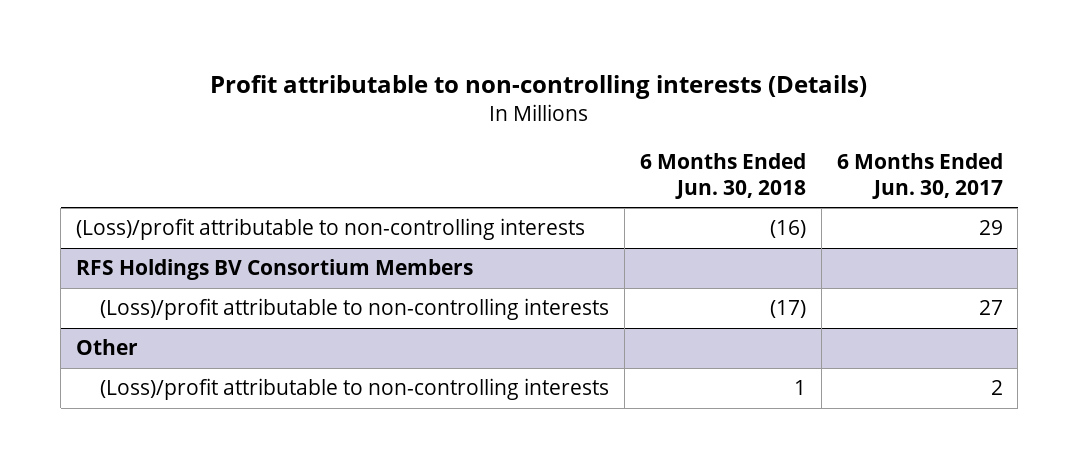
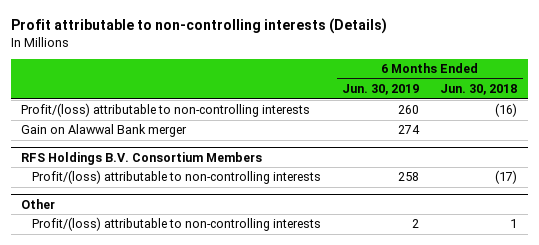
[836,153,1003,199] 6 Months Ended Jun. 30, 2017 -> none
none -> [342,84,420,96] Jun. 30, 2019
[75,218,585,241] (Loss)/profit attributable to non-controlling interests -> [21,103,311,118] Profit/(loss) attributable to non-controlling interests
none -> [21,124,188,138] Gain on Alawwal Bank merger
[75,259,473,281] RFS Holdings BV Consortium Members -> [21,151,263,165] RFS Holdings B.V. Consortium Members
[100,298,610,321] (Loss)/profit attributable to non-controlling interests -> [32,170,322,185] Profit/(loss) attributable to non-controlling interests
[100,378,610,401] (Loss)/profit attributable to non-controlling interests -> [32,217,322,232] Profit/(loss) attributable to non-controlling interests

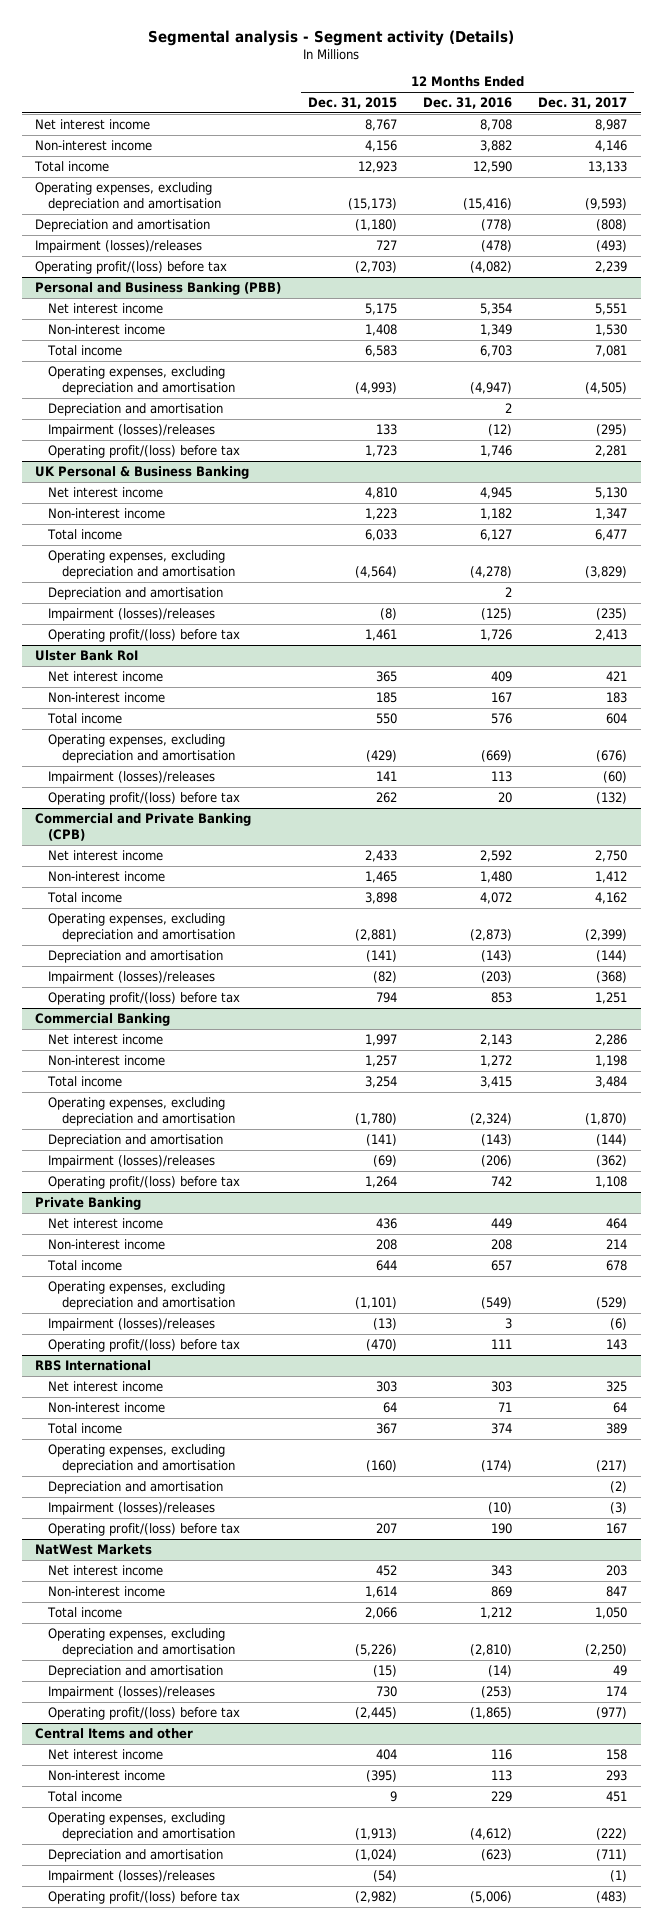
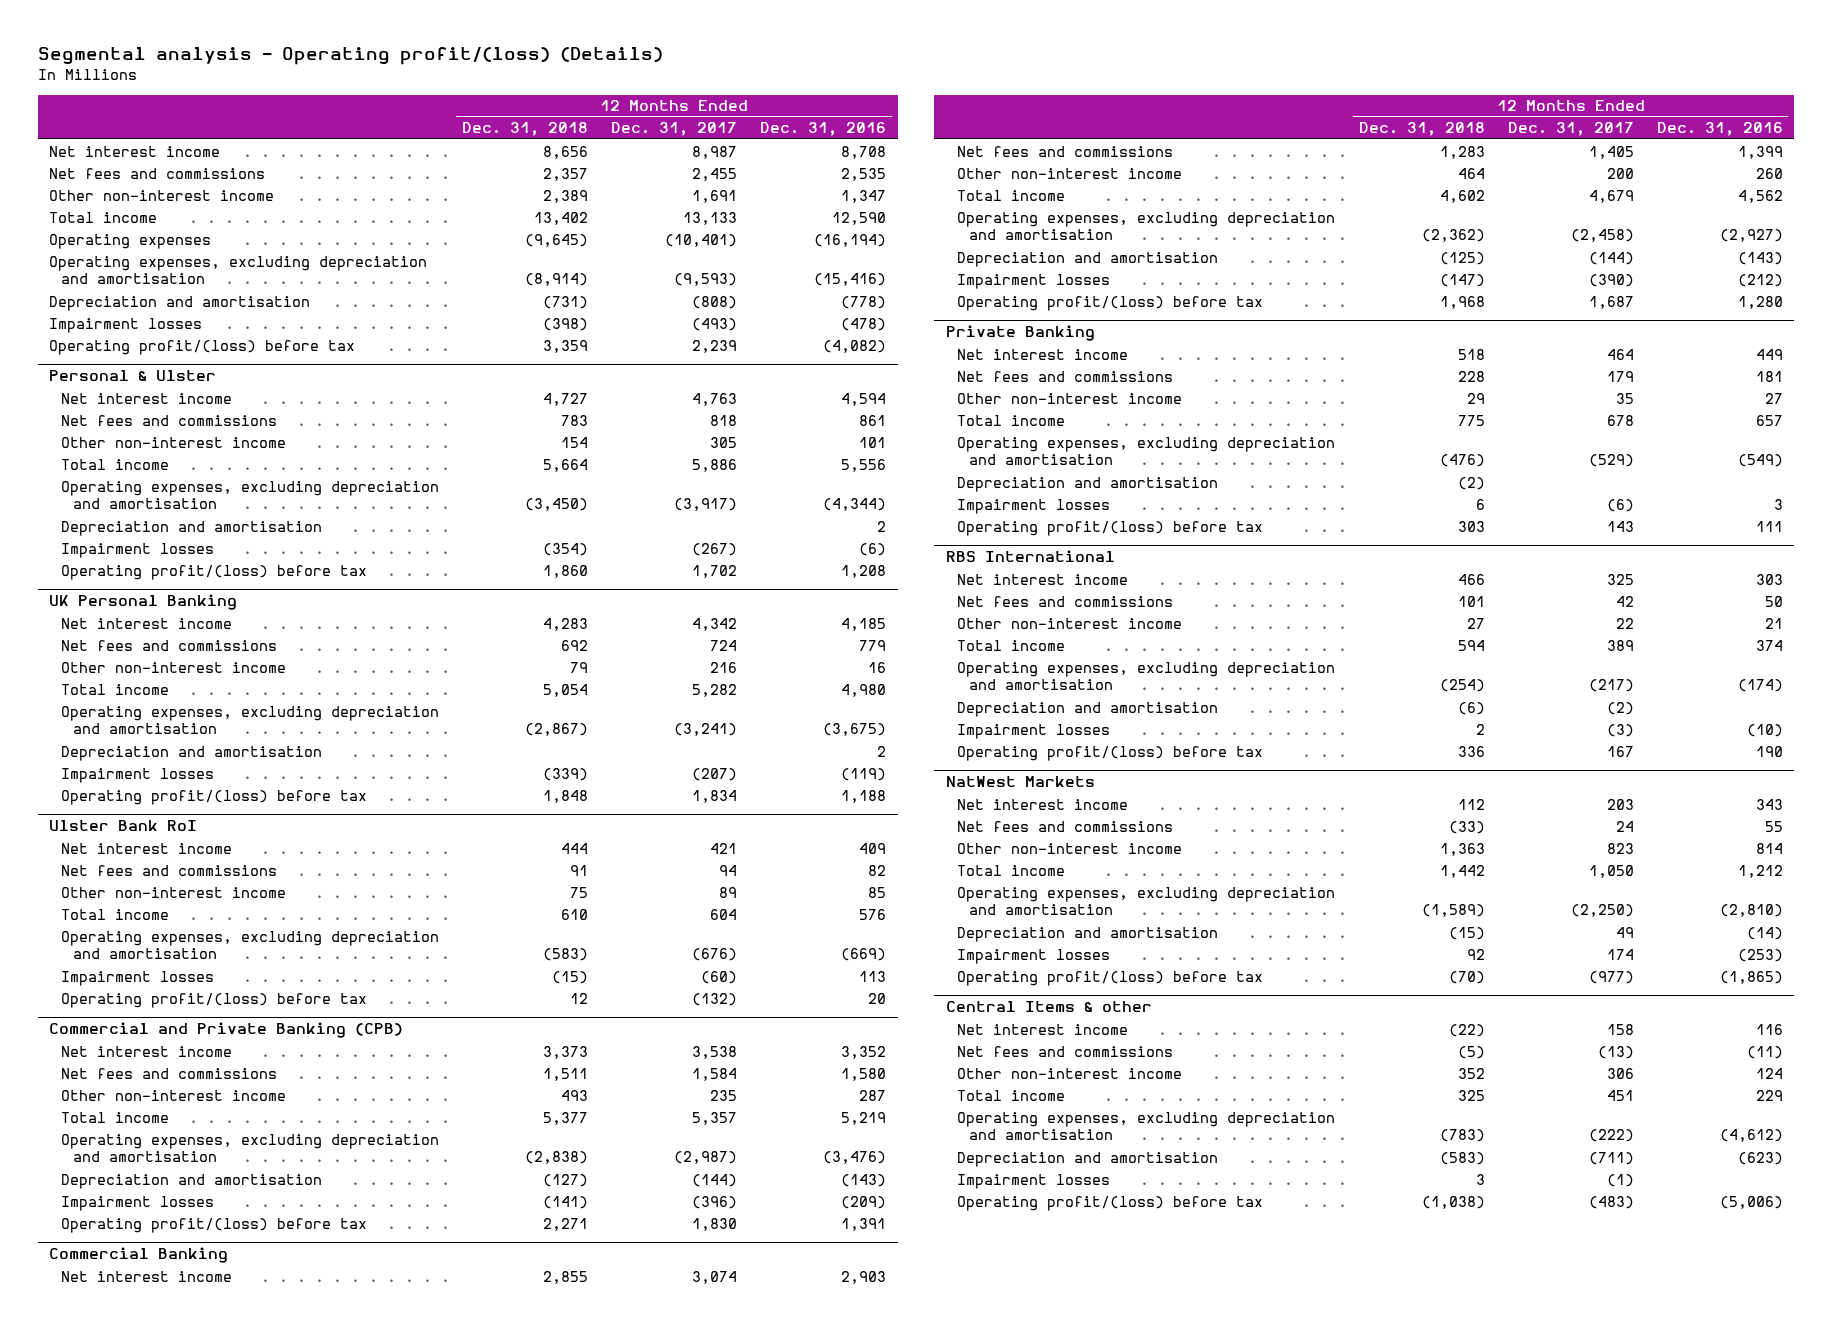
[148,29,515,46] Segmental analysis - Segment activity (Details) -> [37,47,663,66] Segmental analysis - Operating profit/(loss) (Details)
[307,97,397,110] Dec. 31, 2015 -> none
none -> [462,122,589,137] Dec. 31, 2018
none -> [49,167,266,179] Net fees and commissions
[35,140,153,152] Non-interest income -> [49,189,275,201] Other non-interest income
[480,140,513,153] 3,882 -> [841,189,887,203] 1,347
[595,140,628,153] 4,146 -> [692,189,738,203] 1,691
none -> [49,233,212,249] Operating expenses
[35,240,203,254] Impairment (losses)/releases -> [49,317,203,333] Impairment losses
[35,282,282,296] Personal and Business Banking (PBB) -> none
none -> [49,370,217,382] Personal & Ulster
[480,303,513,316] 5,354 -> [841,392,887,406] 4,594
[595,303,628,316] 5,551 -> [692,392,738,406] 4,763
none -> [60,414,277,426] Net fees and commissions
[48,324,166,336] Non-interest income -> [60,436,286,448] Other non-interest income
[480,324,513,337] 1,349 -> [859,436,887,448] 101
[595,324,628,337] 1,530 -> [710,436,738,448] 305
[480,345,513,358] 6,703 -> [841,458,887,472] 5,556
[595,345,628,358] 7,081 -> [692,458,738,472] 5,886
[470,382,513,395] (4,947) -> [823,498,887,512] (4,344)
[585,382,628,395] (4,505) -> [674,498,738,512] (3,917)
[48,424,216,438] Impairment (losses)/releases -> [60,542,214,558] Impairment losses
[488,424,513,437] (12) -> [859,542,887,556] (6)
[596,424,628,437] (295) -> [692,542,738,556] (267)
[480,445,513,458] 1,746 -> [841,564,887,578] 1,208
[595,445,628,458] 2,281 -> [692,564,738,578] 1,702
[35,466,250,480] UK Personal & Business Banking -> [49,594,238,611] UK Personal Banking
[480,487,513,500] 4,945 -> [841,617,887,631] 4,185
[595,487,628,500] 5,130 -> [692,617,738,631] 4,342
none -> [60,639,277,651] Net fees and commissions
[48,508,166,520] Non-interest income -> [60,661,286,673] Other non-interest income
[480,508,513,521] 1,182 -> [868,661,887,673] 16
[595,508,628,521] 1,347 -> [710,661,738,673] 216
[480,529,513,542] 6,127 -> [841,683,887,697] 4,980
[595,529,628,542] 6,477 -> [692,683,738,697] 5,282
[470,566,513,579] (4,278) -> [823,723,887,737] (3,675)
[585,566,628,579] (3,829) -> [674,723,738,737] (3,241)
[48,608,216,622] Impairment (losses)/releases -> [60,767,214,783] Impairment losses
[481,608,513,621] (125) -> [841,767,887,781] (119)
[596,608,628,621] (235) -> [692,767,738,781] (207)
[480,629,513,642] 1,726 -> [841,789,887,803] 1,188
[595,629,628,642] 2,413 -> [692,789,738,803] 1,834
none -> [60,864,277,876] Net fees and commissions
[48,692,166,704] Non-interest income -> [60,886,286,898] Other non-interest income
[491,692,513,704] 167 -> [868,886,887,898] 85
[606,692,628,704] 183 -> [719,886,738,898] 89
[48,771,216,785] Impairment (losses)/releases -> [60,970,214,986] Impairment losses
[480,850,513,863] 2,592 -> [841,1045,887,1059] 3,352
[595,850,628,863] 2,750 -> [692,1045,738,1059] 3,538
none -> [60,1067,277,1079] Net fees and commissions
[48,871,166,883] Non-interest income -> [60,1089,286,1101] Other non-interest income
[480,871,513,884] 1,480 -> [859,1089,887,1101] 287
[595,871,628,884] 1,412 -> [710,1089,738,1101] 235
[480,892,513,905] 4,072 -> [841,1111,887,1125] 5,219
[595,892,628,905] 4,162 -> [692,1111,738,1125] 5,357
[470,929,513,942] (2,873) -> [823,1151,887,1165] (3,476)
[585,929,628,942] (2,399) -> [674,1151,738,1165] (2,987)
[48,971,216,985] Impairment (losses)/releases -> [60,1195,214,1211] Impairment losses
[481,971,513,984] (203) -> [841,1195,887,1209] (209)
[596,971,628,984] (368) -> [692,1195,738,1209] (396)
[491,992,513,1004] 853 -> [841,1217,887,1231] 1,391
[595,992,628,1005] 1,251 -> [692,1217,738,1231] 1,830
[480,1034,513,1047] 2,143 -> [841,1270,887,1284] 2,903
[595,1034,628,1047] 2,286 -> [692,1270,738,1284] 3,074
none -> [957,145,1174,157] Net fees and commissions
[48,1055,166,1067] Non-interest income -> [957,167,1183,179] Other non-interest income
[480,1055,513,1068] 1,272 -> [1755,167,1783,179] 260
[595,1055,628,1068] 1,198 -> [1606,167,1634,179] 200
[480,1076,513,1089] 3,415 -> [1737,189,1783,203] 4,562
[595,1076,628,1089] 3,484 -> [1588,189,1634,203] 4,679
[470,1113,513,1126] (2,324) -> [1719,229,1783,243] (2,927)
[585,1113,628,1126] (1,870) -> [1570,229,1634,243] (2,458)
[48,1155,216,1169] Impairment (losses)/releases -> [957,273,1111,289] Impairment losses
[481,1155,513,1168] (206) -> [1737,273,1783,287] (212)
[596,1155,628,1168] (362) -> [1588,273,1634,287] (390)
[491,1176,513,1187] 742 -> [1737,295,1783,309] 1,280
[595,1176,628,1189] 1,108 -> [1588,295,1634,309] 1,687
none -> [957,370,1174,382] Net fees and commissions
[48,1239,166,1251] Non-interest income -> [957,392,1183,404] Other non-interest income
[491,1239,513,1251] 208 -> [1764,392,1783,404] 27
[606,1239,628,1250] 214 -> [1615,392,1634,404] 35
none -> [957,476,1219,492] Depreciation and amortisation
[48,1318,216,1332] Impairment (losses)/releases -> [957,498,1111,514] Impairment losses
none -> [957,595,1174,607] Net fees and commissions
[48,1402,166,1414] Non-interest income -> [957,617,1183,629] Other non-interest income
[498,1402,513,1413] 71 -> [1764,617,1783,629] 21
[613,1402,628,1414] 64 -> [1615,617,1634,629] 22
[48,1502,216,1516] Impairment (losses)/releases -> [957,723,1111,739] Impairment losses
none -> [957,820,1174,832] Net fees and commissions
[48,1586,166,1598] Non-interest income -> [957,842,1183,854] Other non-interest income
[491,1586,513,1598] 869 -> [1755,842,1783,854] 814
[606,1586,628,1598] 847 -> [1606,842,1634,854] 823
[48,1686,216,1700] Impairment (losses)/releases -> [957,948,1111,964] Impairment losses
[35,1728,194,1740] Central Items and other -> [945,1001,1152,1013] Central Items & other
none -> [957,1045,1174,1057] Net fees and commissions
[48,1770,166,1782] Non-interest income -> [957,1067,1183,1079] Other non-interest income
[491,1770,513,1782] 113 -> [1755,1067,1783,1079] 124
[606,1770,628,1782] 293 -> [1606,1067,1634,1079] 306
[48,1870,216,1884] Impairment (losses)/releases -> [957,1173,1111,1189] Impairment losses

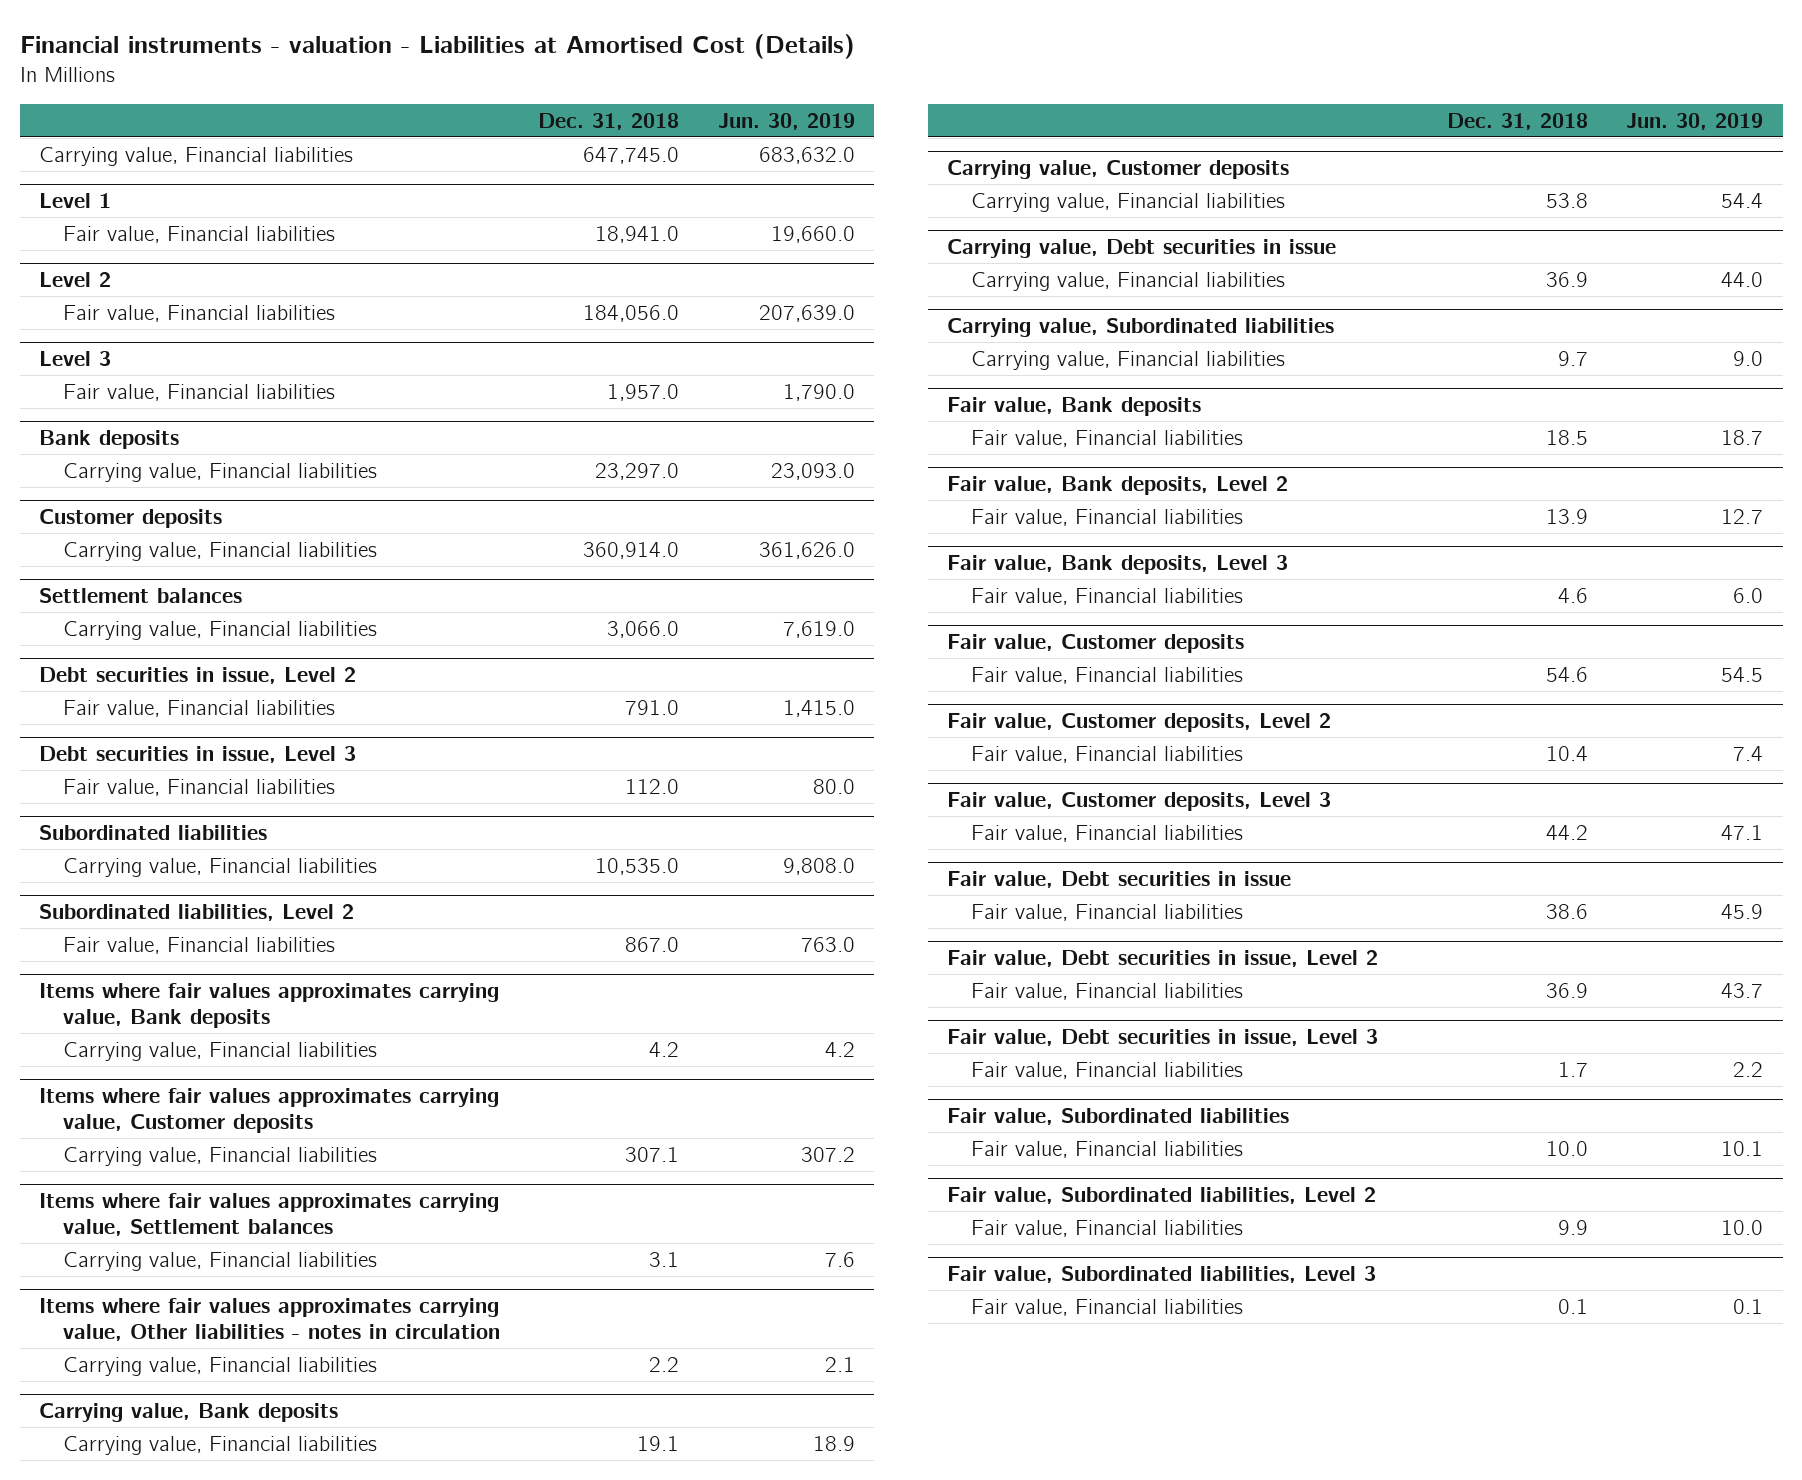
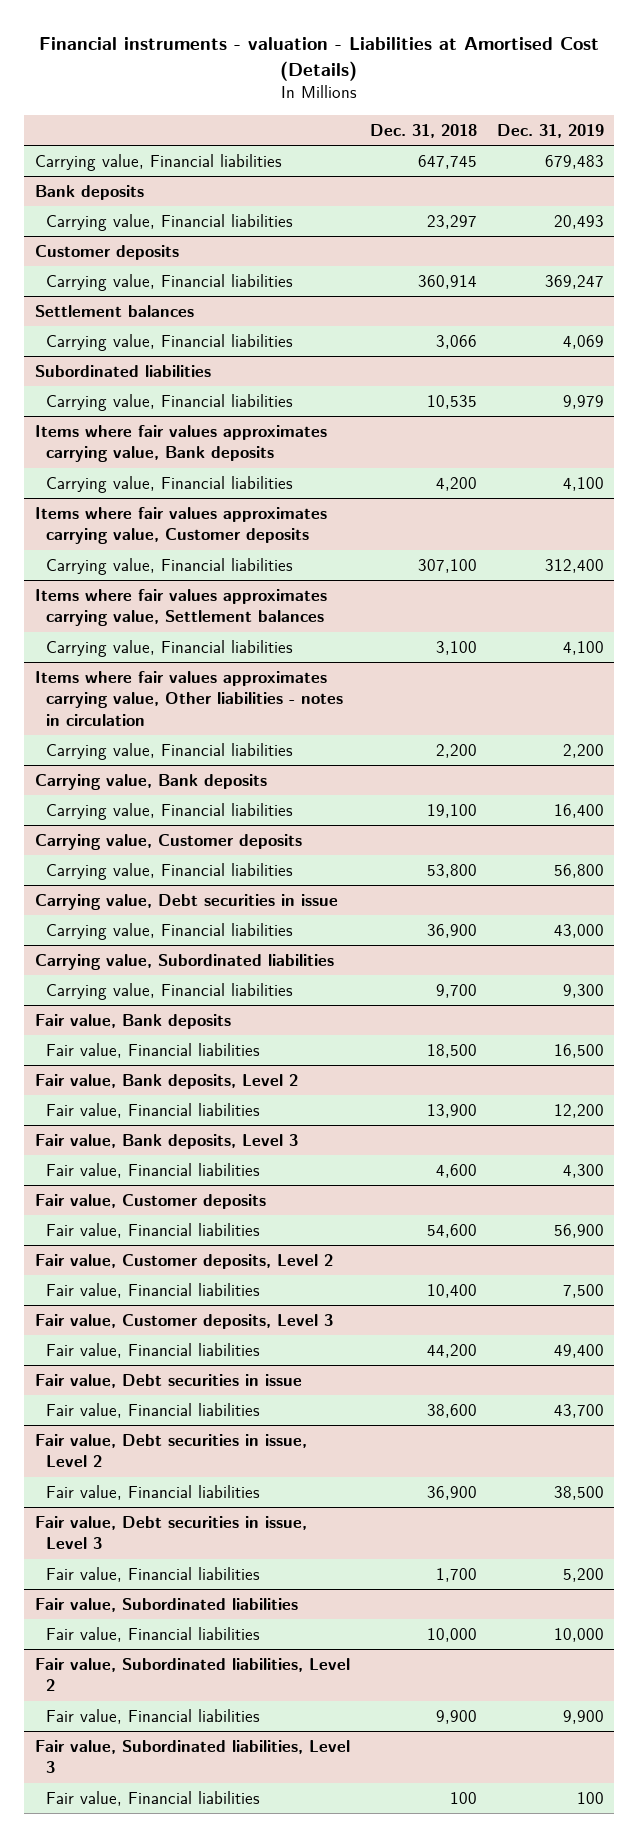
[717,112,855,130] Jun. 30, 2019 -> none
none -> [497,123,605,138] Dec. 31, 2019
[38,193,111,209] Level 1 -> none
[62,226,335,244] Fair value, Financial liabilities -> none
[38,272,111,288] Level 2 -> none
[62,305,335,323] Fair value, Financial liabilities -> none
[38,351,111,367] Level 3 -> none
[62,384,335,402] Fair value, Financial liabilities -> none
[583,147,680,165] 647,745.0 -> [417,155,477,170] 647,745
[595,463,680,481] 23,297.0 -> [426,215,477,230] 23,297
[583,542,680,560] 360,914.0 -> [417,275,477,290] 360,914
[38,667,356,685] Debt securities in issue, Level 2 -> none
[62,700,335,718] Fair value, Financial liabilities -> none
[38,746,356,764] Debt securities in issue, Level 3 -> none
[62,779,335,797] Fair value, Financial liabilities -> none
[607,621,680,639] 3,066.0 -> [435,335,477,350] 3,066
[38,904,354,922] Subordinated liabilities, Level 2 -> none
[62,937,335,955] Fair value, Financial liabilities -> none
[595,858,680,876] 10,535.0 -> [426,395,477,410] 10,535
[649,1042,680,1058] 4.2 -> [435,477,477,492] 4,200
[625,1147,680,1163] 307.1 -> [417,559,477,574] 307,100
[649,1252,680,1268] 3.1 -> [435,641,477,656] 3,100
[649,1357,680,1373] 2.2 -> [435,744,477,759] 2,200
[637,1436,680,1452] 19.1 -> [426,804,477,819] 19,100
[1545,193,1588,209] 53.8 -> [426,864,477,879] 53,800
[1545,272,1588,288] 36.9 -> [426,924,477,939] 36,900
[1557,351,1588,367] 9.7 -> [435,984,477,999] 9,700
[1545,430,1588,446] 18.5 -> [426,1044,477,1059] 18,500
[1545,509,1588,525] 13.9 -> [426,1104,477,1119] 13,900
[1557,588,1588,604] 4.6 -> [435,1164,477,1179] 4,600
[1545,667,1588,683] 54.6 -> [426,1224,477,1239] 54,600
[1545,746,1588,762] 10.4 -> [426,1284,477,1299] 10,400
[1545,825,1588,841] 44.2 -> [426,1344,477,1359] 44,200
[1545,904,1588,920] 38.6 -> [426,1404,477,1419] 38,600
[1545,983,1588,999] 36.9 -> [426,1486,477,1501] 36,900
[1557,1062,1588,1078] 1.7 -> [435,1568,477,1583] 1,700
[1545,1141,1588,1157] 10.0 -> [426,1628,477,1643] 10,000
[1557,1220,1588,1236] 9.9 -> [435,1710,477,1725] 9,900
[1557,1299,1588,1315] 0.1 -> [449,1792,477,1805] 100

